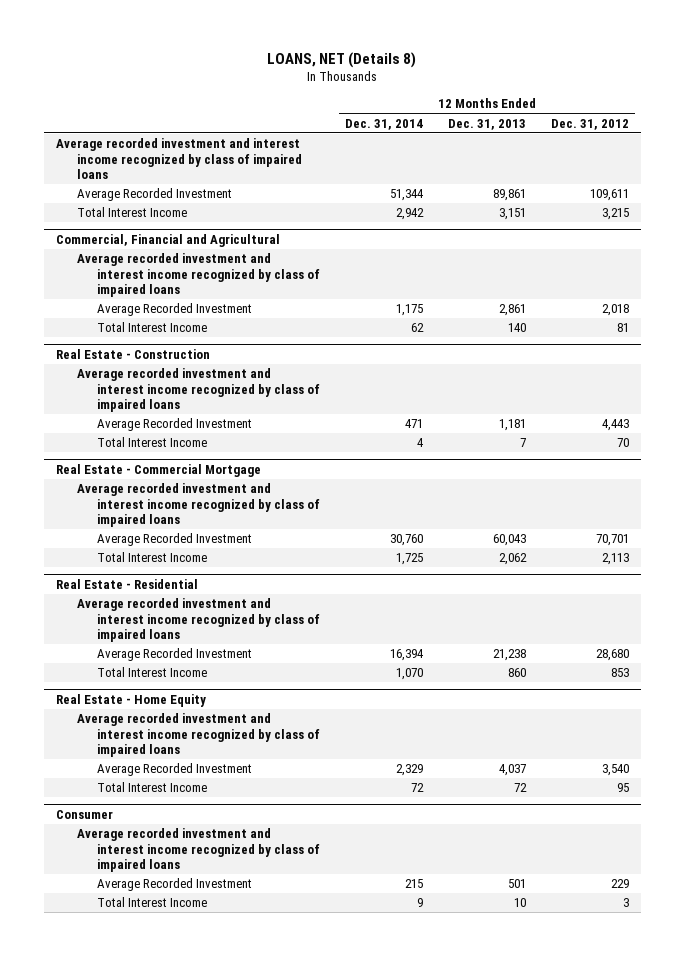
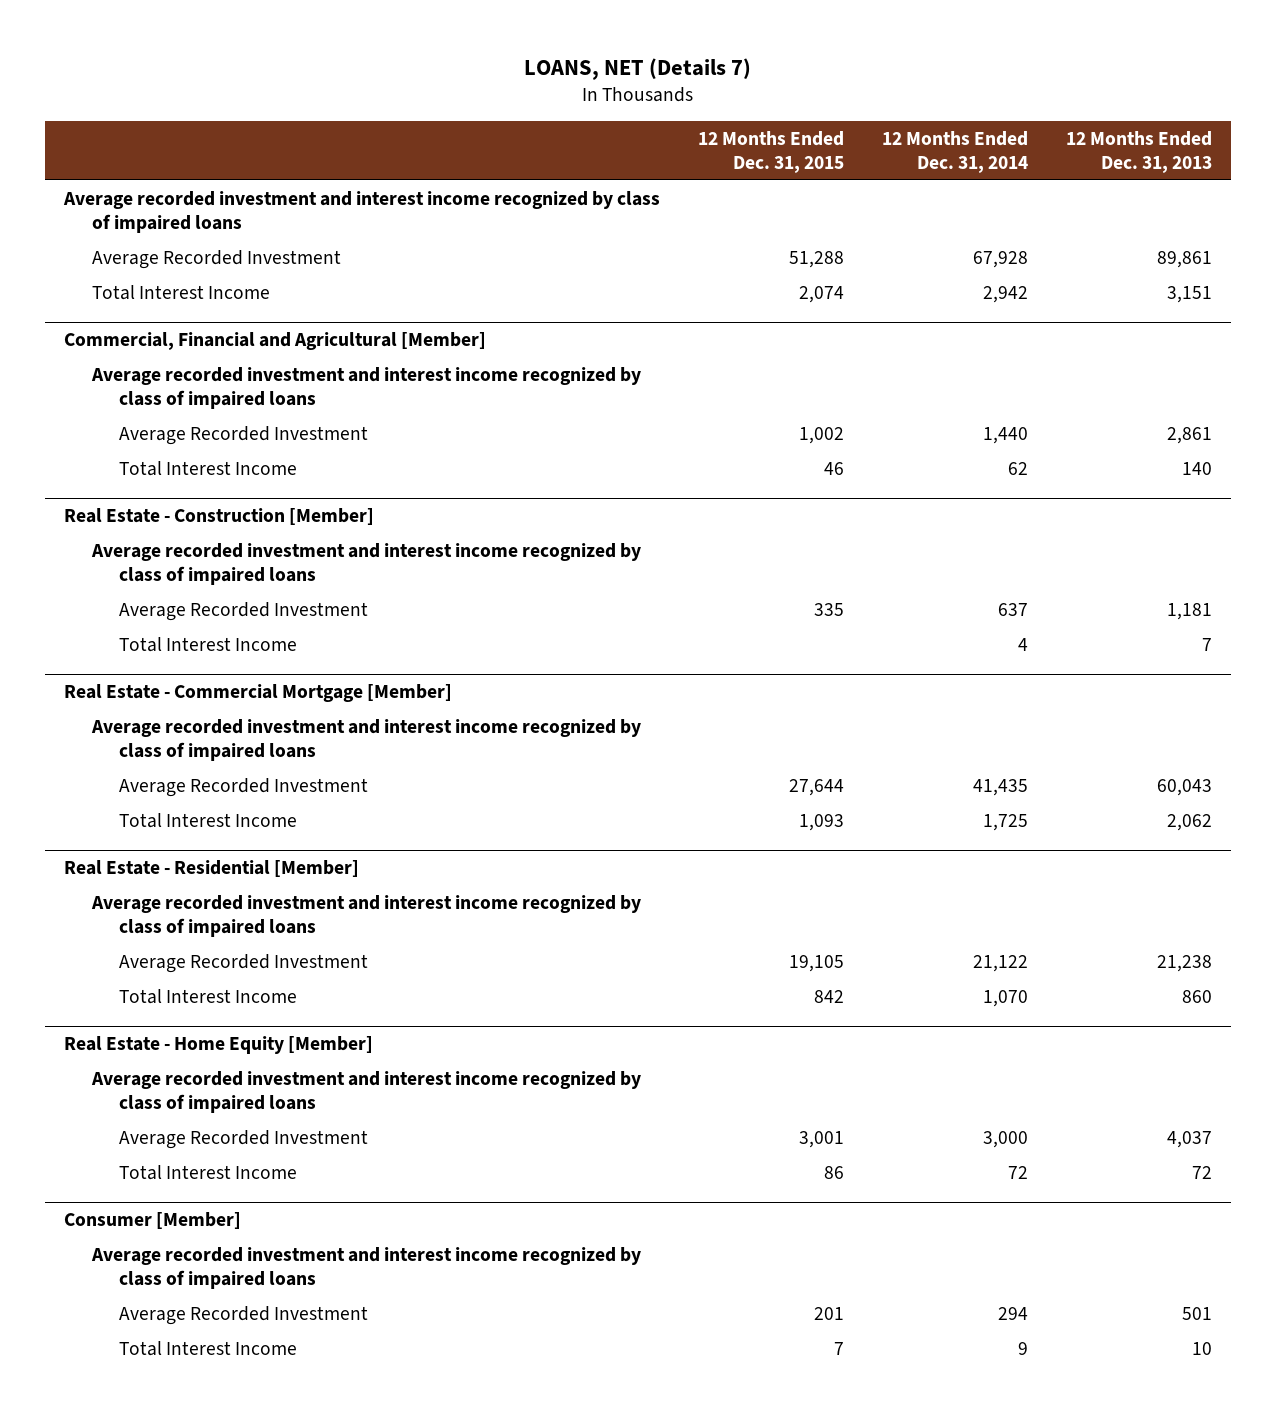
[267,51,417,68] LOANS, NET (Details 8) -> [523,58,751,81] LOANS, NET (Details 7)
[550,118,629,130] Dec. 31, 2012 -> none
none -> [697,130,844,173] 12 Months Ended Dec. 31, 2015
[390,189,425,202] 51,344 -> [972,250,1028,268] 67,928
[56,233,281,247] Commercial, Financial and Agricultural -> [63,331,486,350] Commercial, Financial and Agricultural [Member]
[396,304,424,317] 1,175 -> [982,426,1028,444] 1,440
[56,348,211,359] Real Estate - Construction -> [63,507,374,525] Real Estate - Construction [Member]
[405,419,424,429] 471 -> [997,602,1028,616] 637
[56,463,262,477] Real Estate - Commercial Mortgage -> [63,683,452,702] Real Estate - Commercial Mortgage [Member]
[390,534,424,547] 30,760 -> [972,778,1028,796] 41,435
[56,578,199,589] Real Estate - Residential -> [63,859,359,877] Real Estate - Residential [Member]
[390,649,425,662] 16,394 -> [972,954,1028,972] 21,122
[56,693,207,707] Real Estate - Home Equity -> [63,1035,373,1054] Real Estate - Home Equity [Member]
[396,764,424,777] 2,329 -> [982,1130,1028,1148] 3,000
[56,809,114,819] Consumer -> [63,1211,241,1229] Consumer [Member]
[405,879,424,889] 215 -> [997,1306,1028,1320] 294

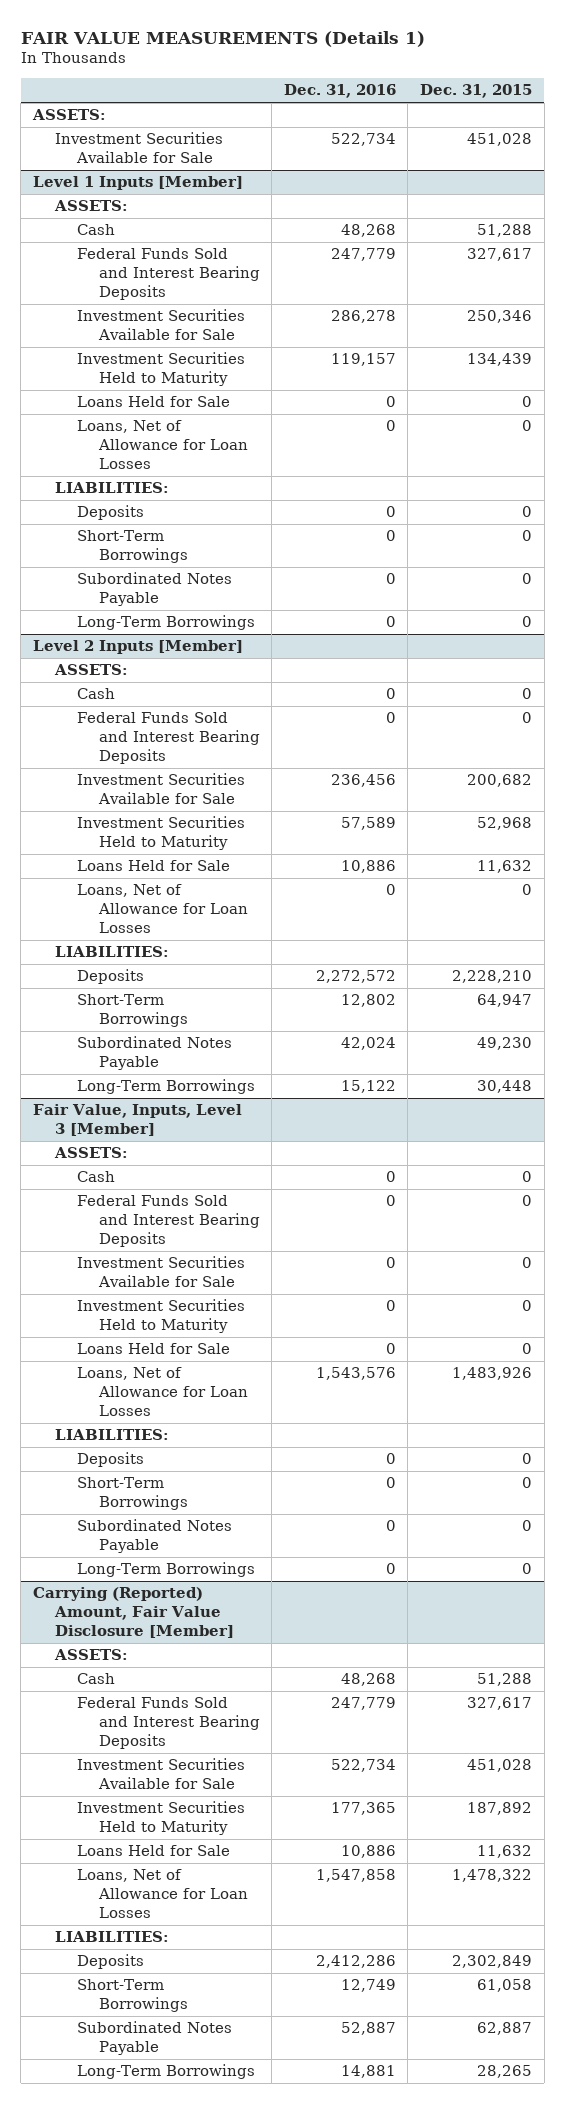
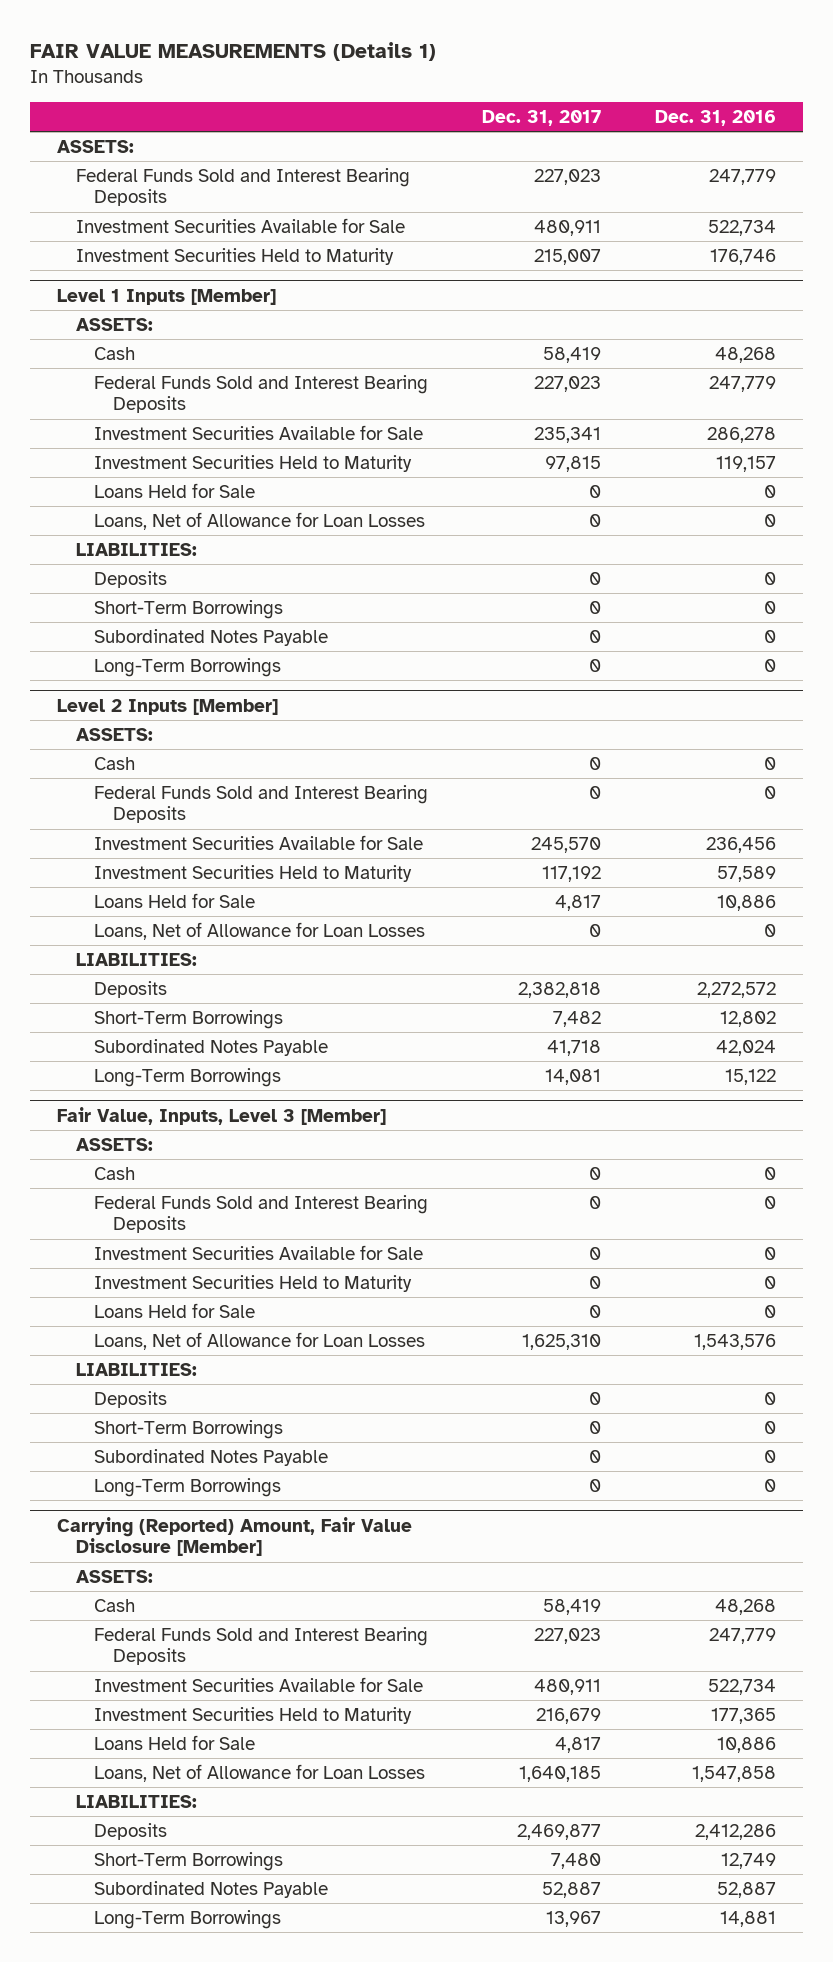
[420,84,533,99] Dec. 31, 2015 -> none
none -> [482,109,602,126] Dec. 31, 2017
none -> [75,168,410,207] Federal Funds Sold and Interest Bearing Deposits
none -> [75,248,394,266] Investment Securities Held to Maturity

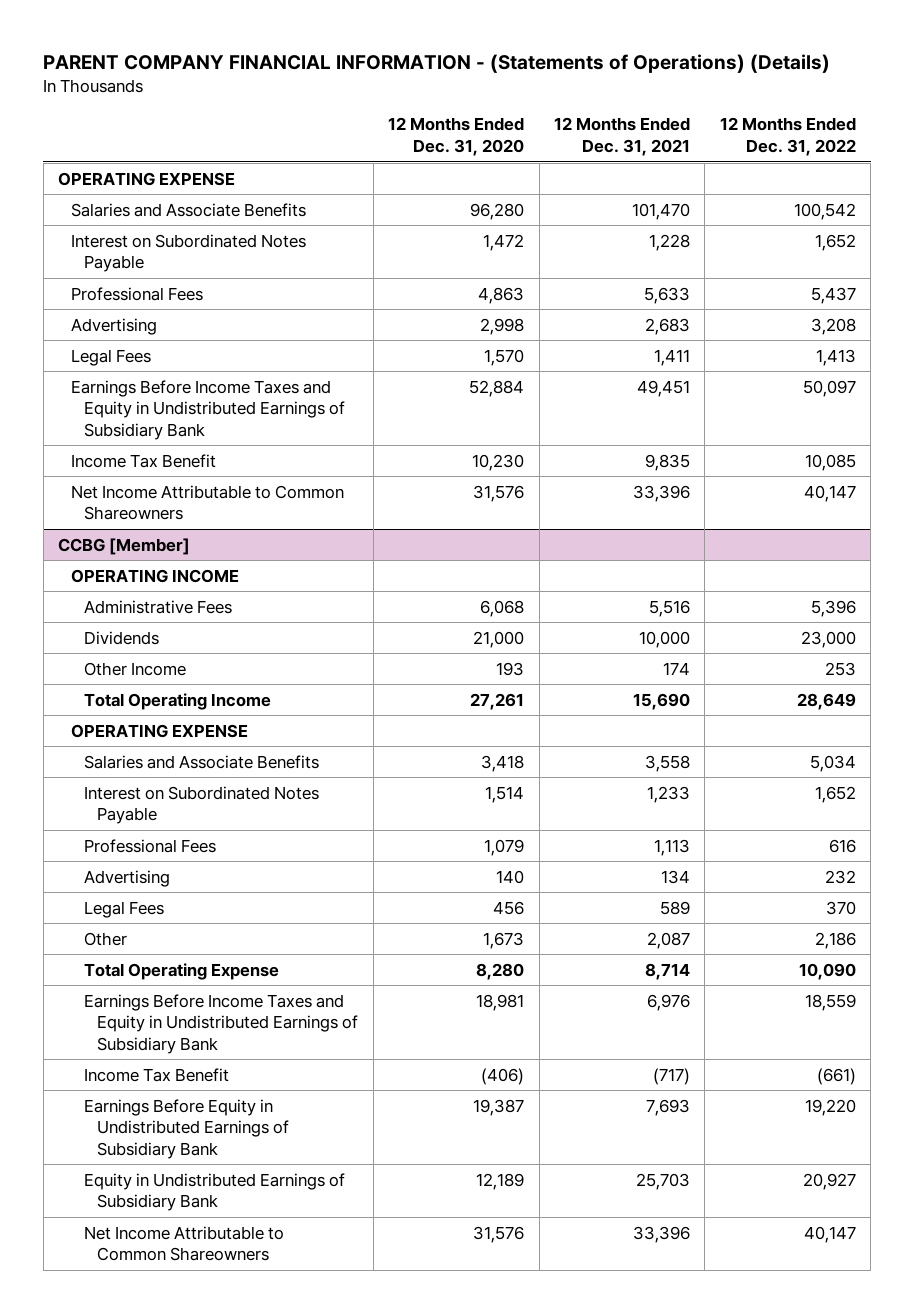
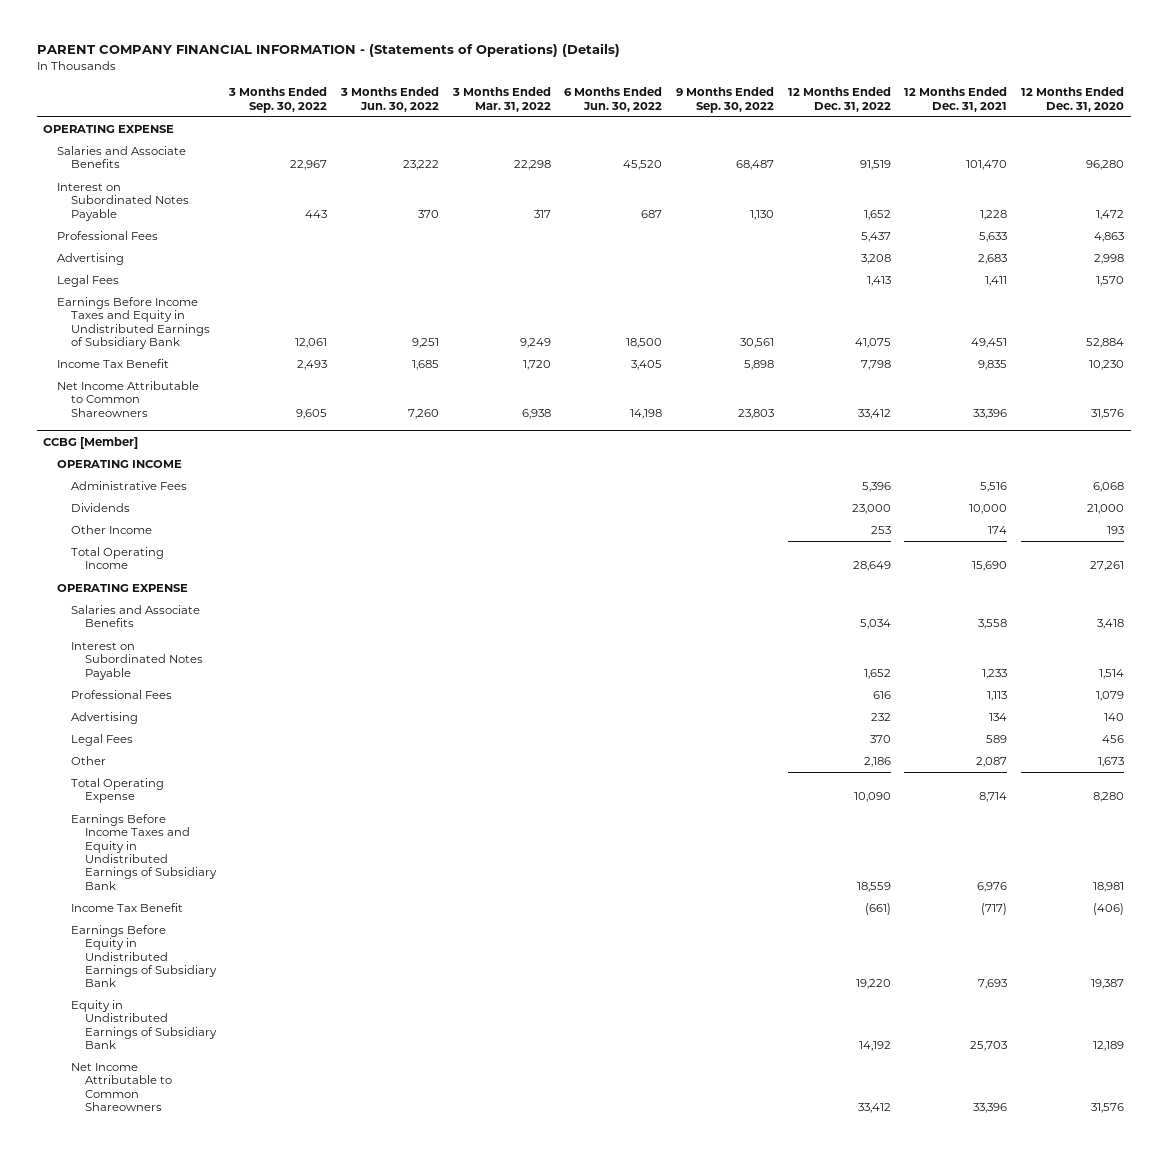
none -> [228,87,328,113] 3 Months Ended Sep. 30, 2022
none -> [340,87,440,112] 3 Months Ended Jun. 30, 2022
none -> [451,87,551,112] 3 Months Ended Mar. 31, 2022
none -> [564,87,663,112] 6 Months Ended Jun. 30, 2022
none -> [675,87,774,113] 9 Months Ended Sep. 30, 2022
[793,202,856,220] 100,542 -> [859,160,891,171] 91,519
[802,379,856,397] 50,097 -> [854,338,891,349] 41,075
[804,453,856,471] 10,085 -> [860,360,891,371] 7,798
[803,484,856,502] 40,147 -> [857,408,891,419] 33,412
[802,1172,856,1190] 20,927 -> [858,1041,891,1052] 14,192
[803,1225,856,1243] 40,147 -> [857,1103,891,1114] 33,412

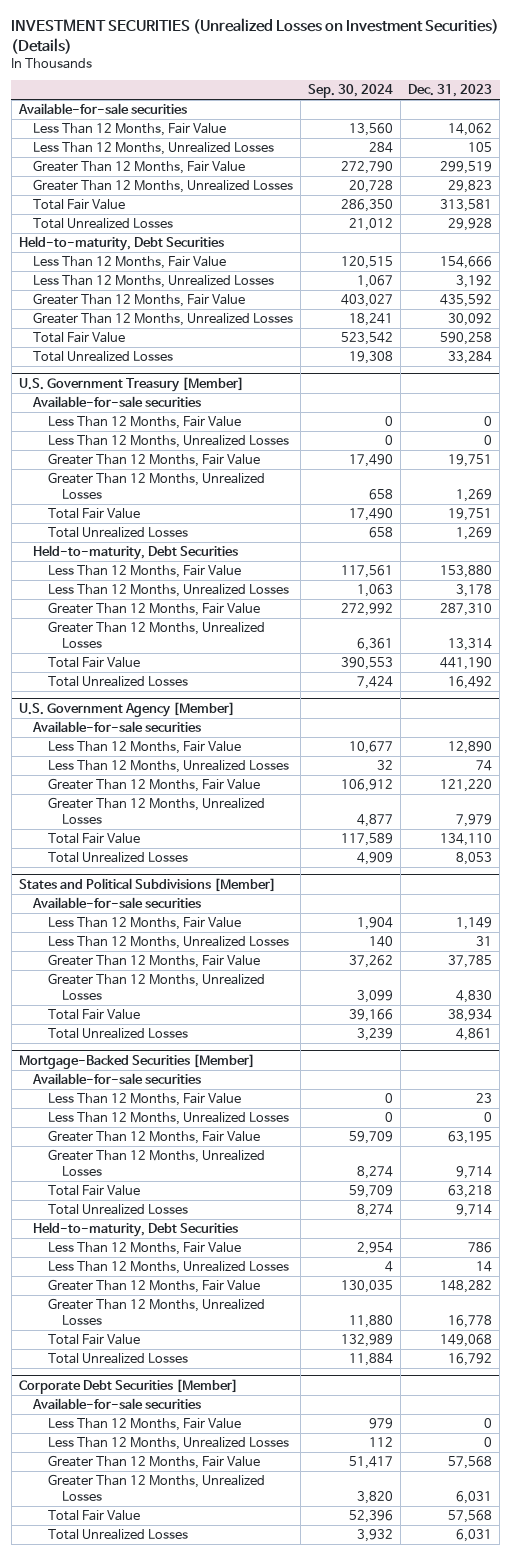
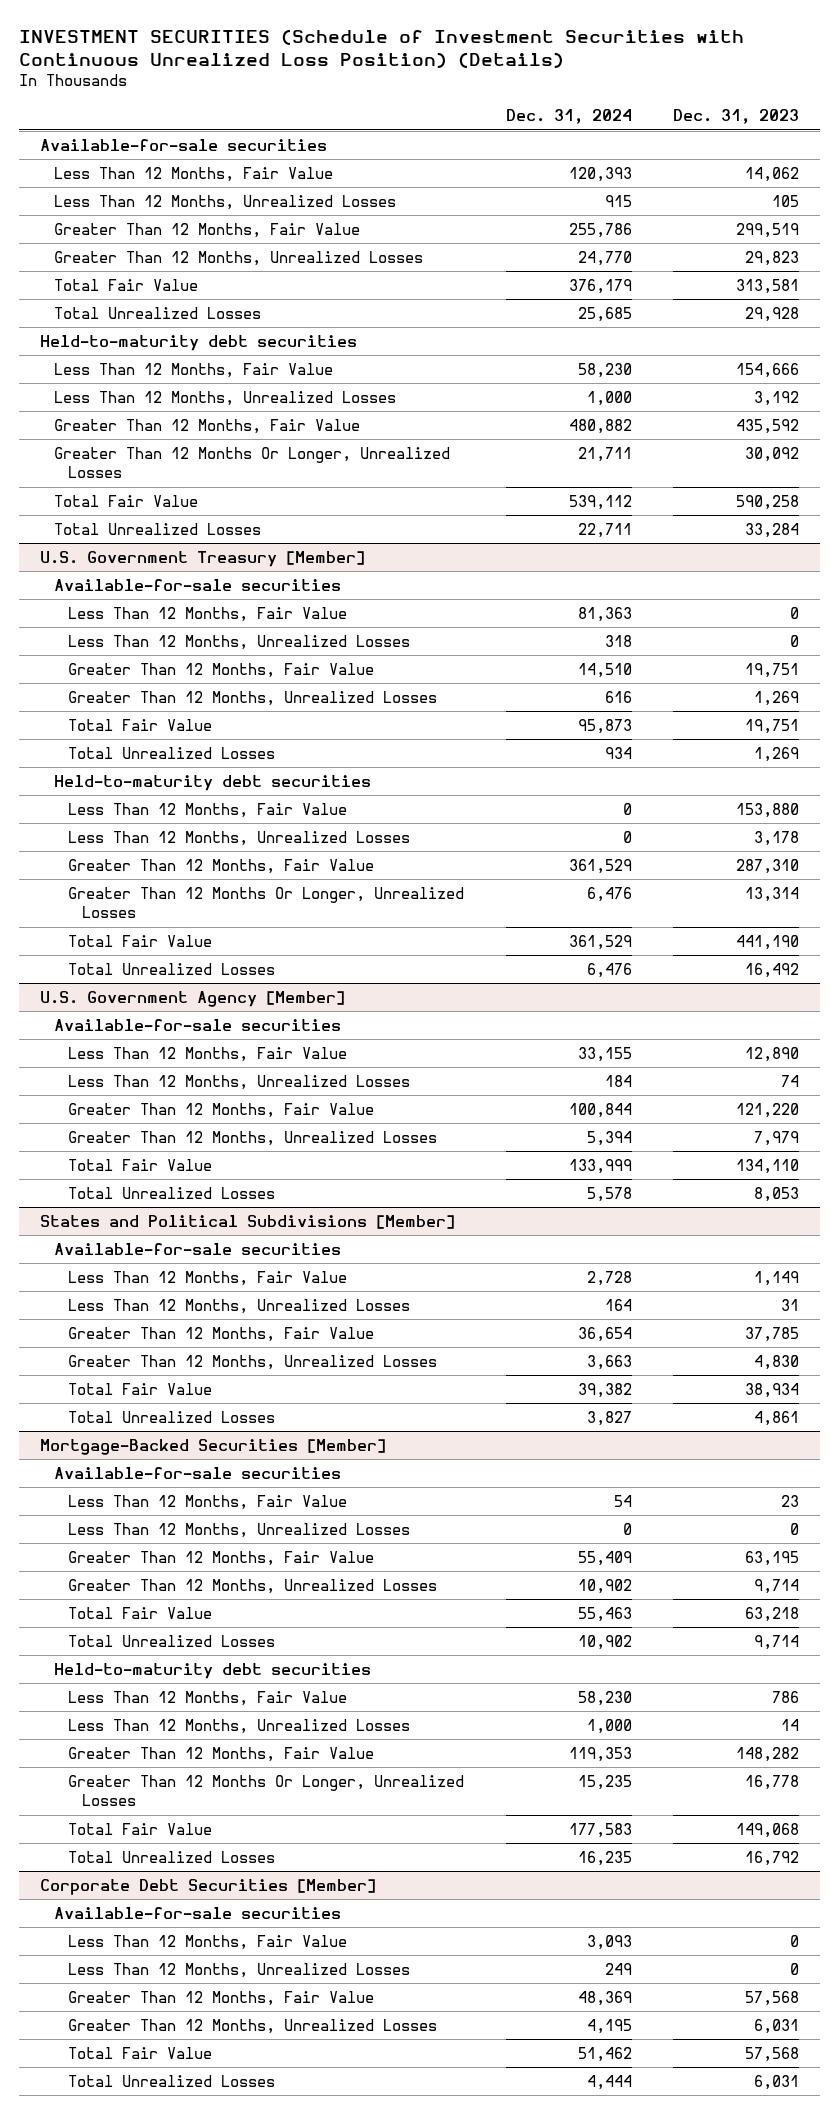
[11,18,500,54] INVESTMENT SECURITIES (Unrealized Losses on Investment Securities) (Details) -> [19,28,745,69] INVESTMENT SECURITIES (Schedule of Investment Securities with Continuous Unrealized Loss Position) (Details)
[308,84,394,99] Sep. 30, 2024 -> none
none -> [505,109,632,125] Dec. 31, 2024
[18,236,224,252] Held-to-maturity, Debt Securities -> [40,334,358,351] Held-to-maturity debt securities
[33,312,294,327] Greater Than 12 Months, Unrealized Losses -> [54,446,451,479] Greater Than 12 Months Or Longer, Unrealized Losses
[33,545,239,561] Held-to-maturity, Debt Securities -> [54,774,372,791] Held-to-maturity debt securities
[47,621,265,648] Greater Than 12 Months, Unrealized Losses -> [68,886,465,919] Greater Than 12 Months Or Longer, Unrealized Losses
[33,1222,239,1238] Held-to-maturity, Debt Securities -> [54,1662,372,1679] Held-to-maturity debt securities
[47,1298,265,1325] Greater Than 12 Months, Unrealized Losses -> [68,1774,465,1807] Greater Than 12 Months Or Longer, Unrealized Losses

